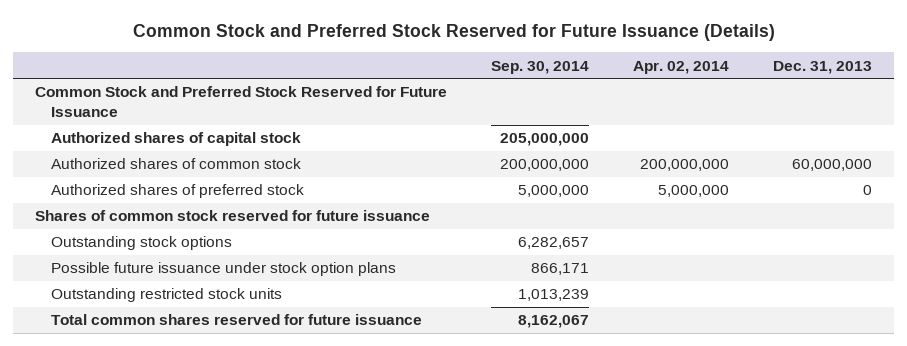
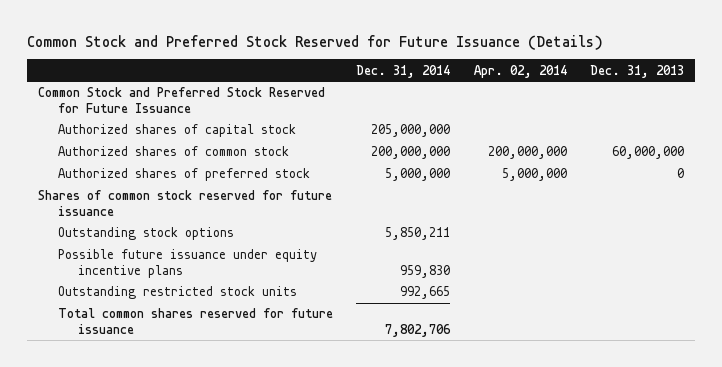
[491,60,590,74] Sep. 30, 2014 -> none
none -> [356,64,451,78] Dec. 31, 2014
[51,262,397,277] Possible future issuance under stock option plans -> [58,249,318,278] Possible future issuance under equity incentive plans

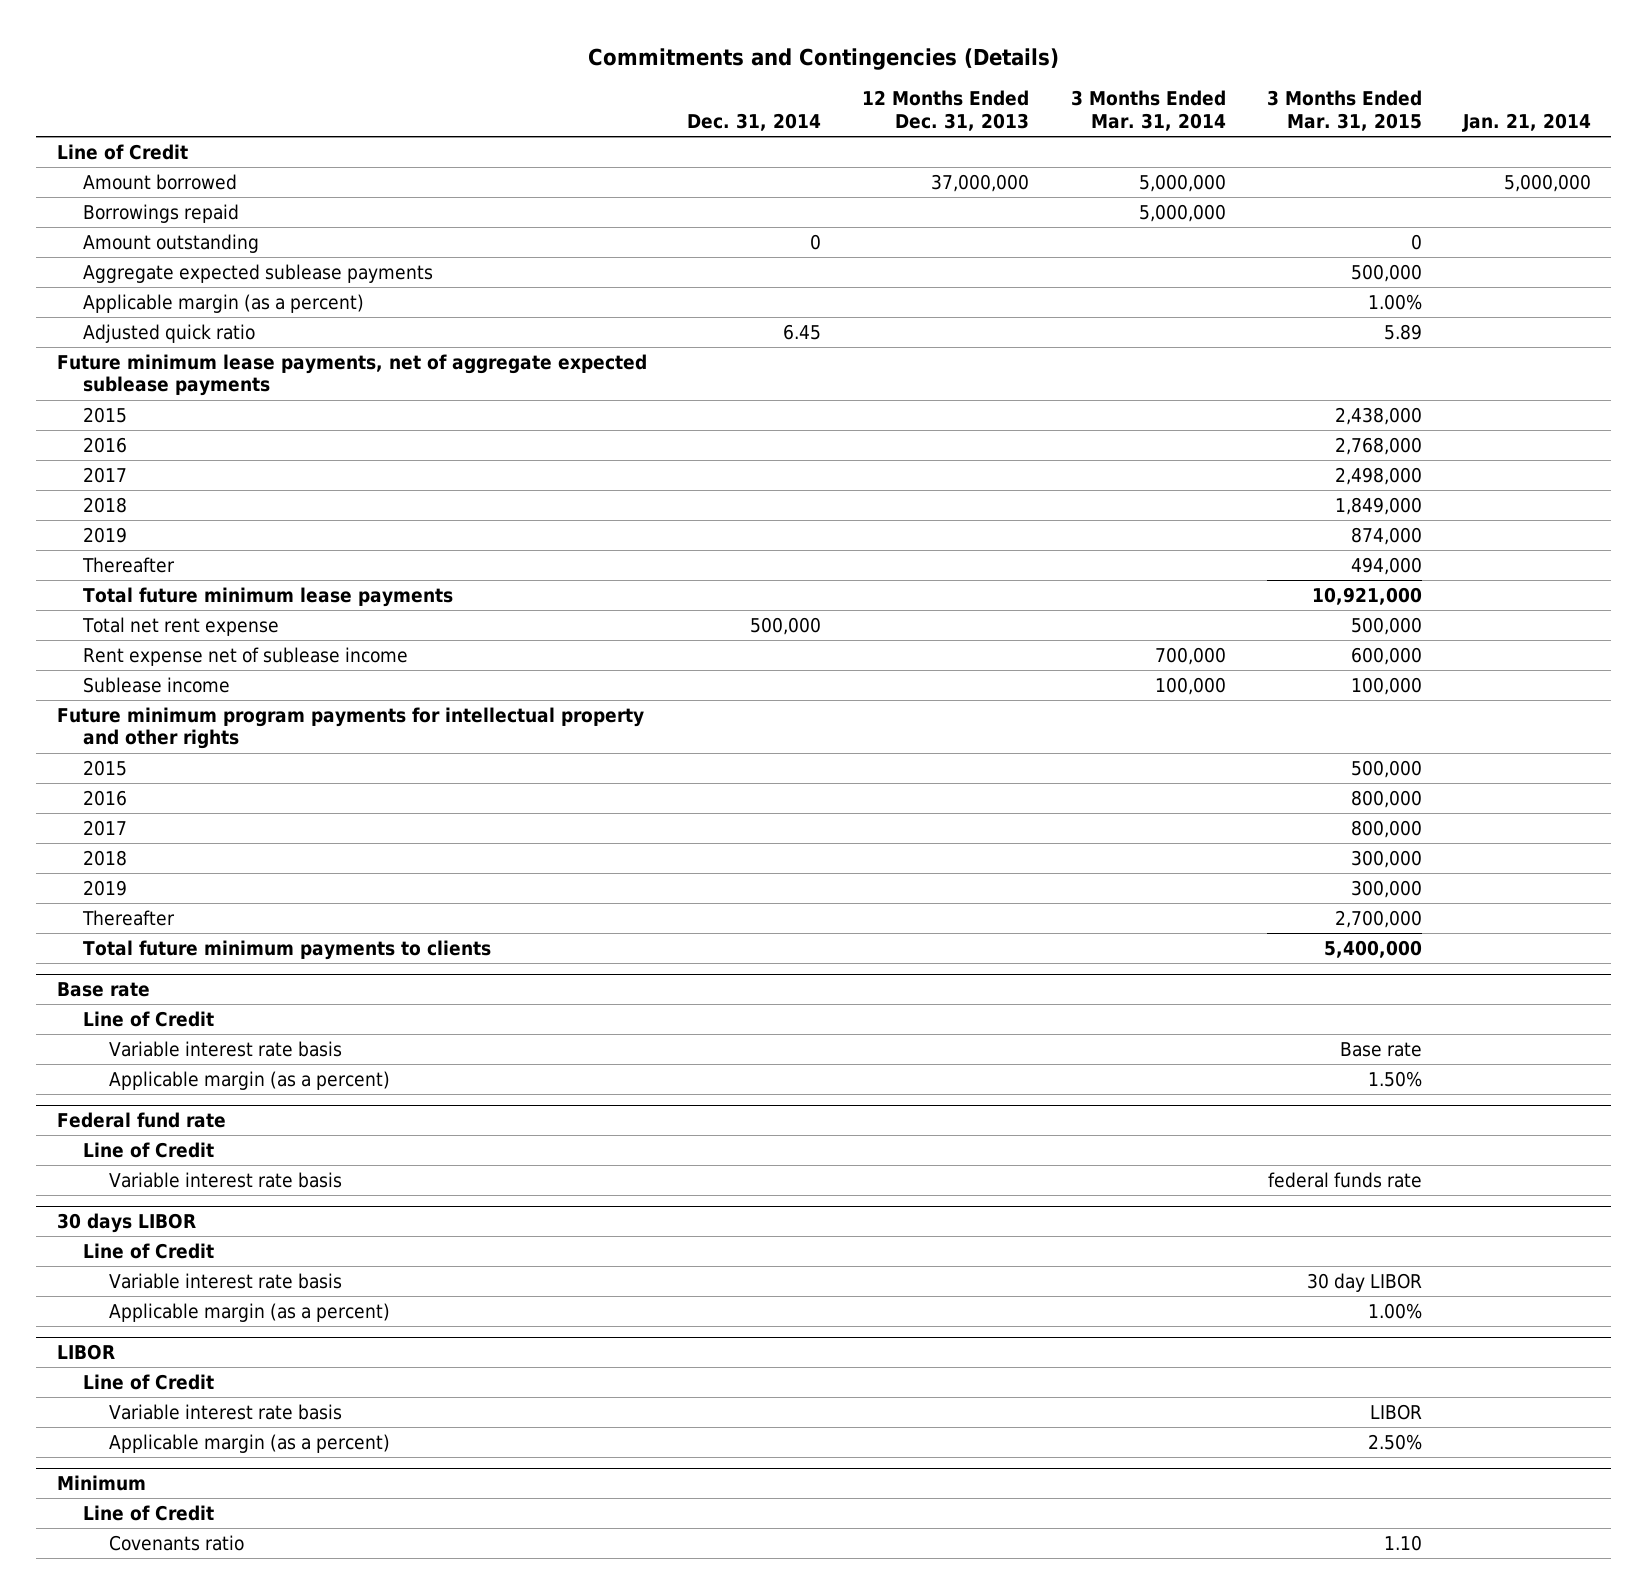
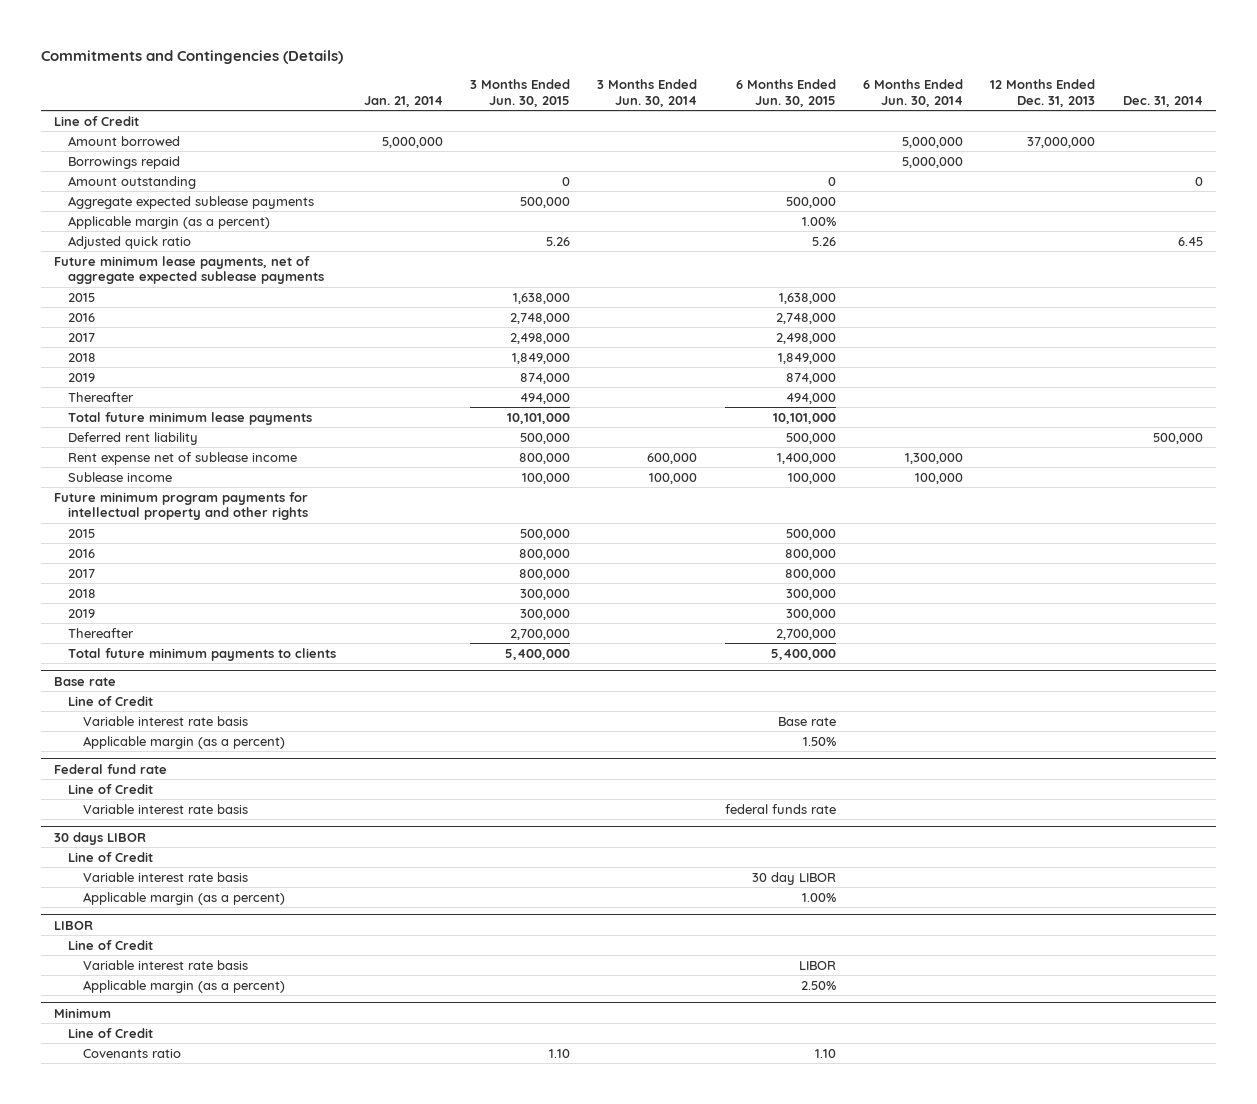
[1070,90,1226,132] 3 Months Ended Mar. 31, 2014 -> none
[1266,90,1422,132] 3 Months Ended Mar. 31, 2015 -> none
none -> [470,79,571,107] 3 Months Ended Jun. 30, 2015
none -> [597,79,698,107] 3 Months Ended Jun. 30, 2014
none -> [735,79,836,107] 6 Months Ended Jun. 30, 2015
none -> [862,79,963,107] 6 Months Ended Jun. 30, 2014
[81,616,279,636] Total net rent expense -> [68,431,199,445] Deferred rent liability

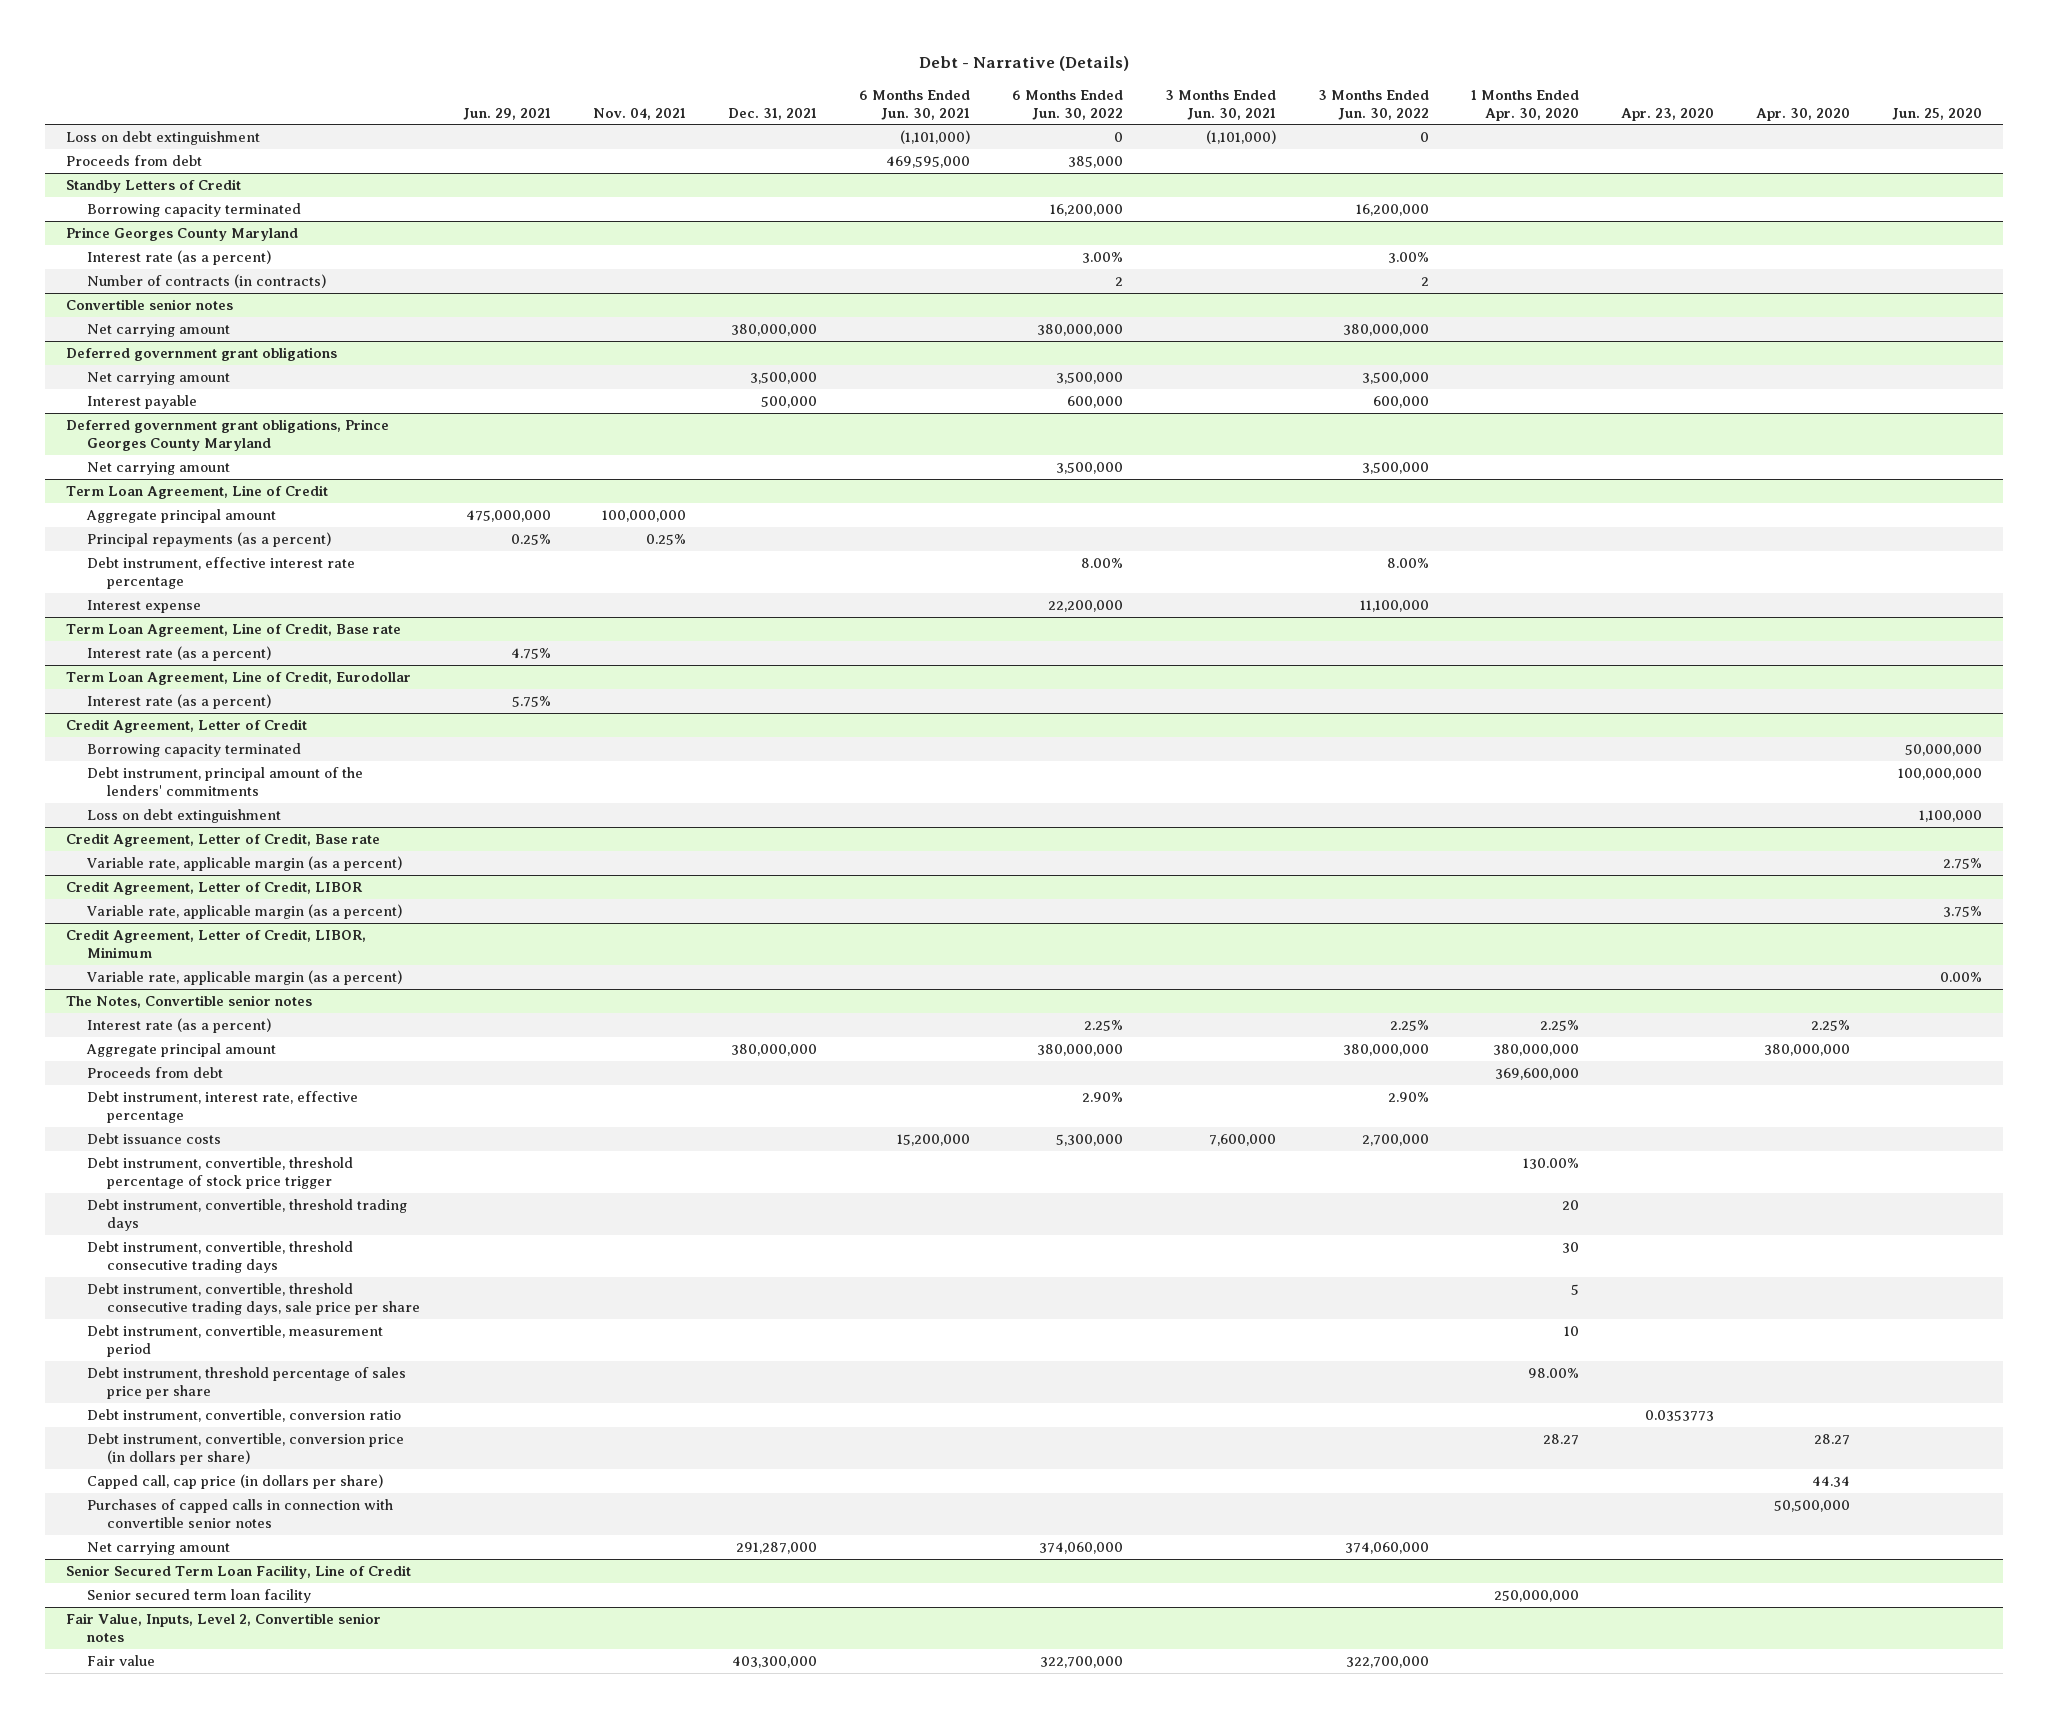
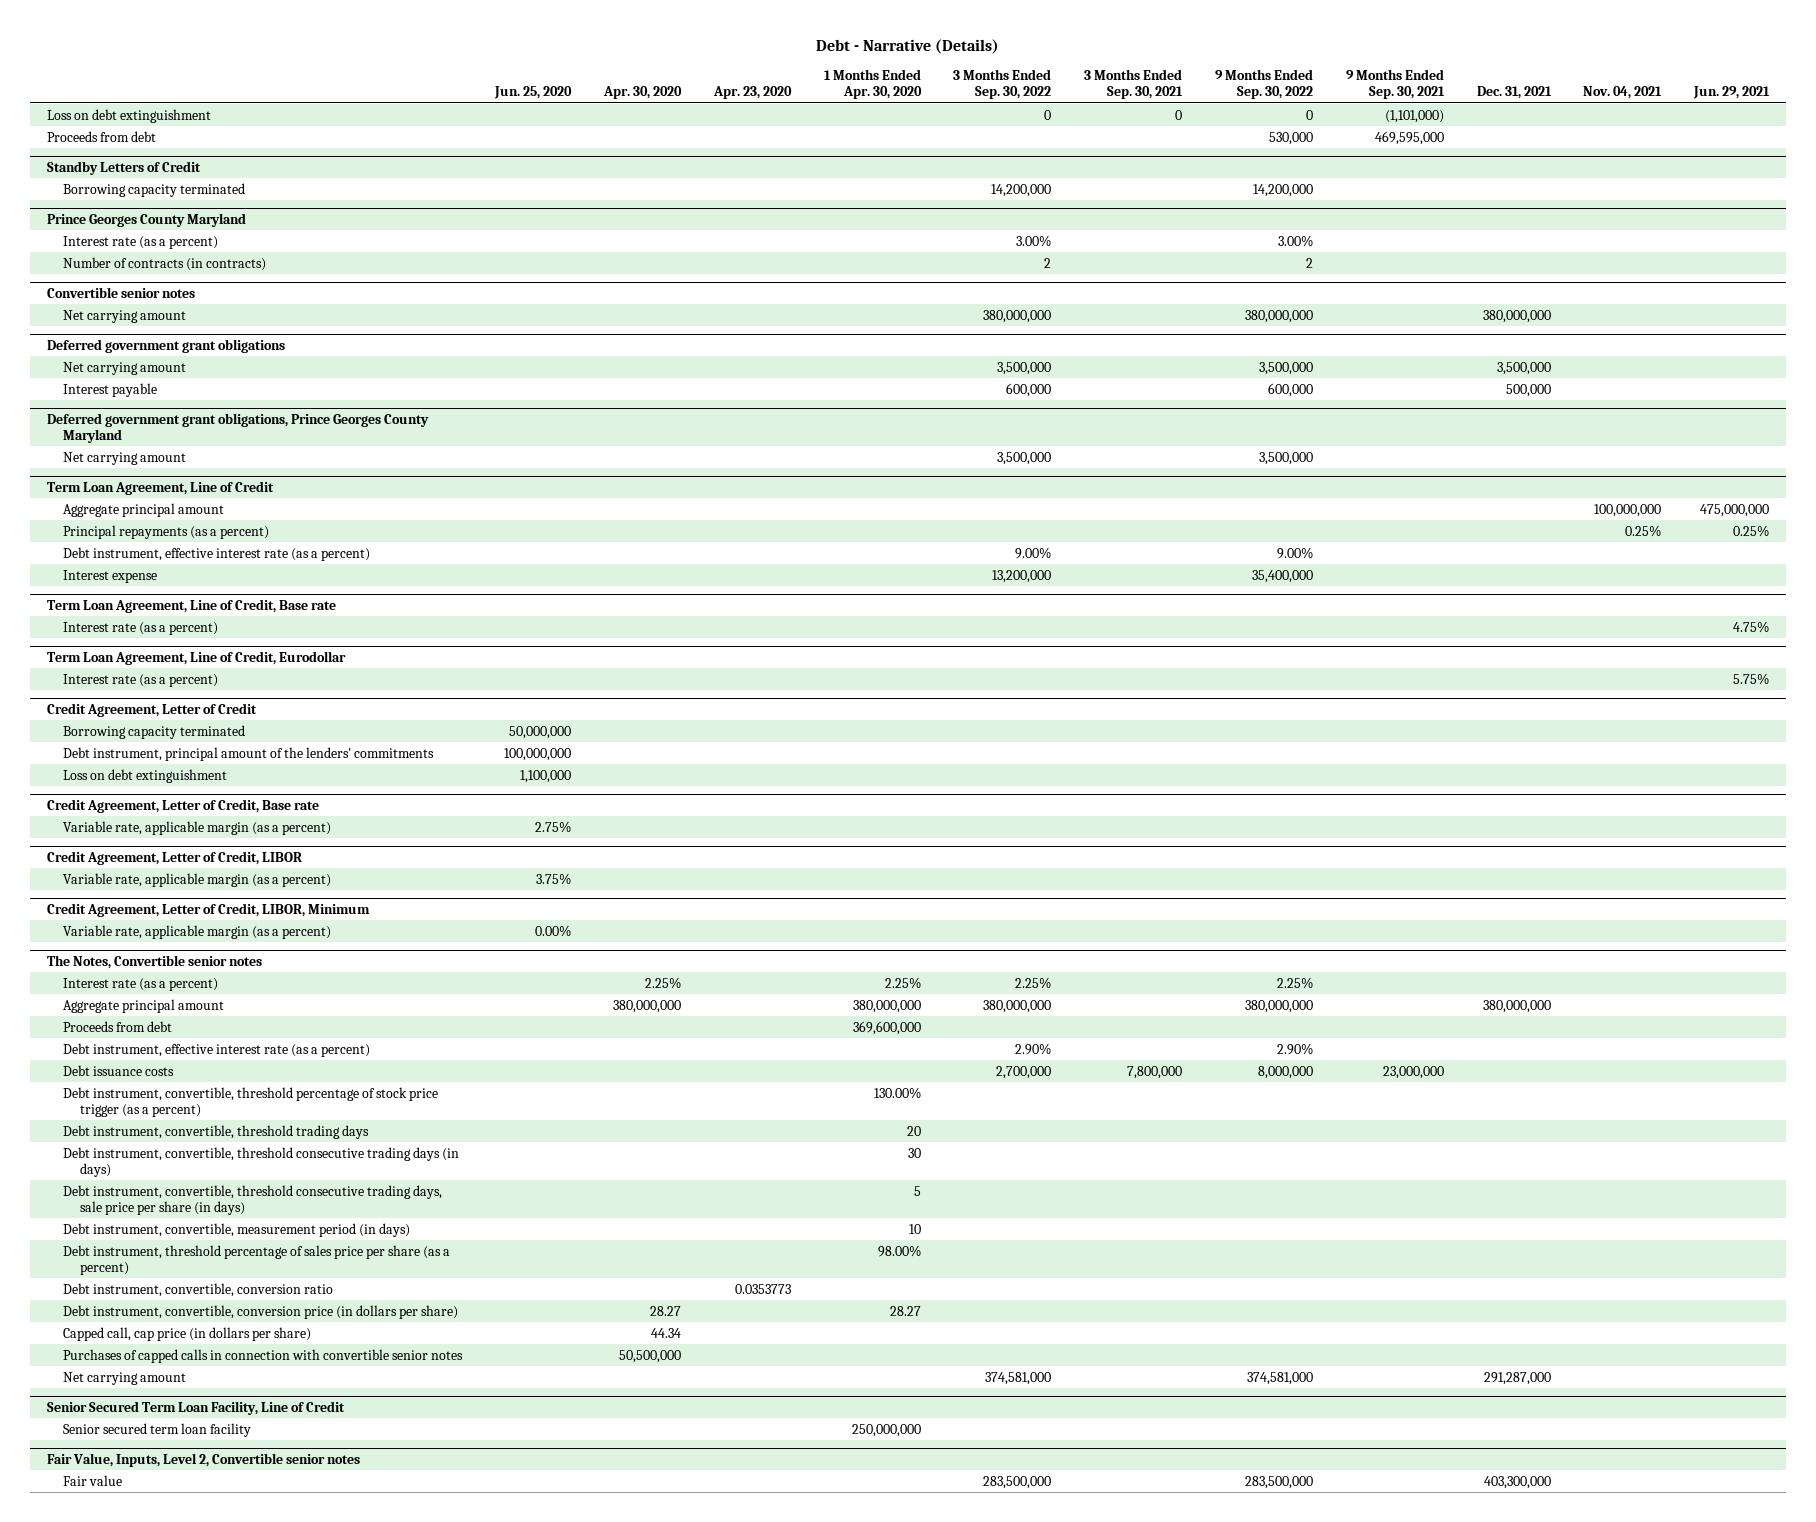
[858,89,970,120] 6 Months Ended Jun. 30, 2021 -> none
[1011,89,1123,120] 6 Months Ended Jun. 30, 2022 -> none
[1164,89,1276,120] 3 Months Ended Jun. 30, 2021 -> none
[1317,89,1429,120] 3 Months Ended Jun. 30, 2022 -> none
none -> [953,68,1052,100] 3 Months Ended Sep. 30, 2022
none -> [1084,68,1184,100] 3 Months Ended Sep. 30, 2021
none -> [1214,68,1313,100] 9 Months Ended Sep. 30, 2022
none -> [1345,68,1445,100] 9 Months Ended Sep. 30, 2021
[86,556,355,589] Debt instrument, effective interest rate percentage -> [63,546,371,561] Debt instrument, effective interest rate (as a percent)
[86,1090,358,1123] Debt instrument, interest rate, effective percentage -> [63,1042,371,1057] Debt instrument, effective interest rate (as a percent)
[86,1156,353,1189] Debt instrument, convertible, threshold percentage of stock price trigger -> [63,1086,439,1117] Debt instrument, convertible, threshold percentage of stock price trigger (as a percent)
[86,1240,353,1273] Debt instrument, convertible, threshold consecutive trading days -> [63,1146,460,1177] Debt instrument, convertible, threshold consecutive trading days (in days)
[86,1282,421,1315] Debt instrument, convertible, threshold consecutive trading days, sale price per share -> [63,1184,443,1215] Debt instrument, convertible, threshold consecutive trading days, sale price per share (in days)
[86,1324,383,1357] Debt instrument, convertible, measurement period -> [63,1222,411,1237] Debt instrument, convertible, measurement period (in days)
[86,1366,406,1399] Debt instrument, threshold percentage of sales price per share -> [63,1244,451,1275] Debt instrument, threshold percentage of sales price per share (as a percent)

